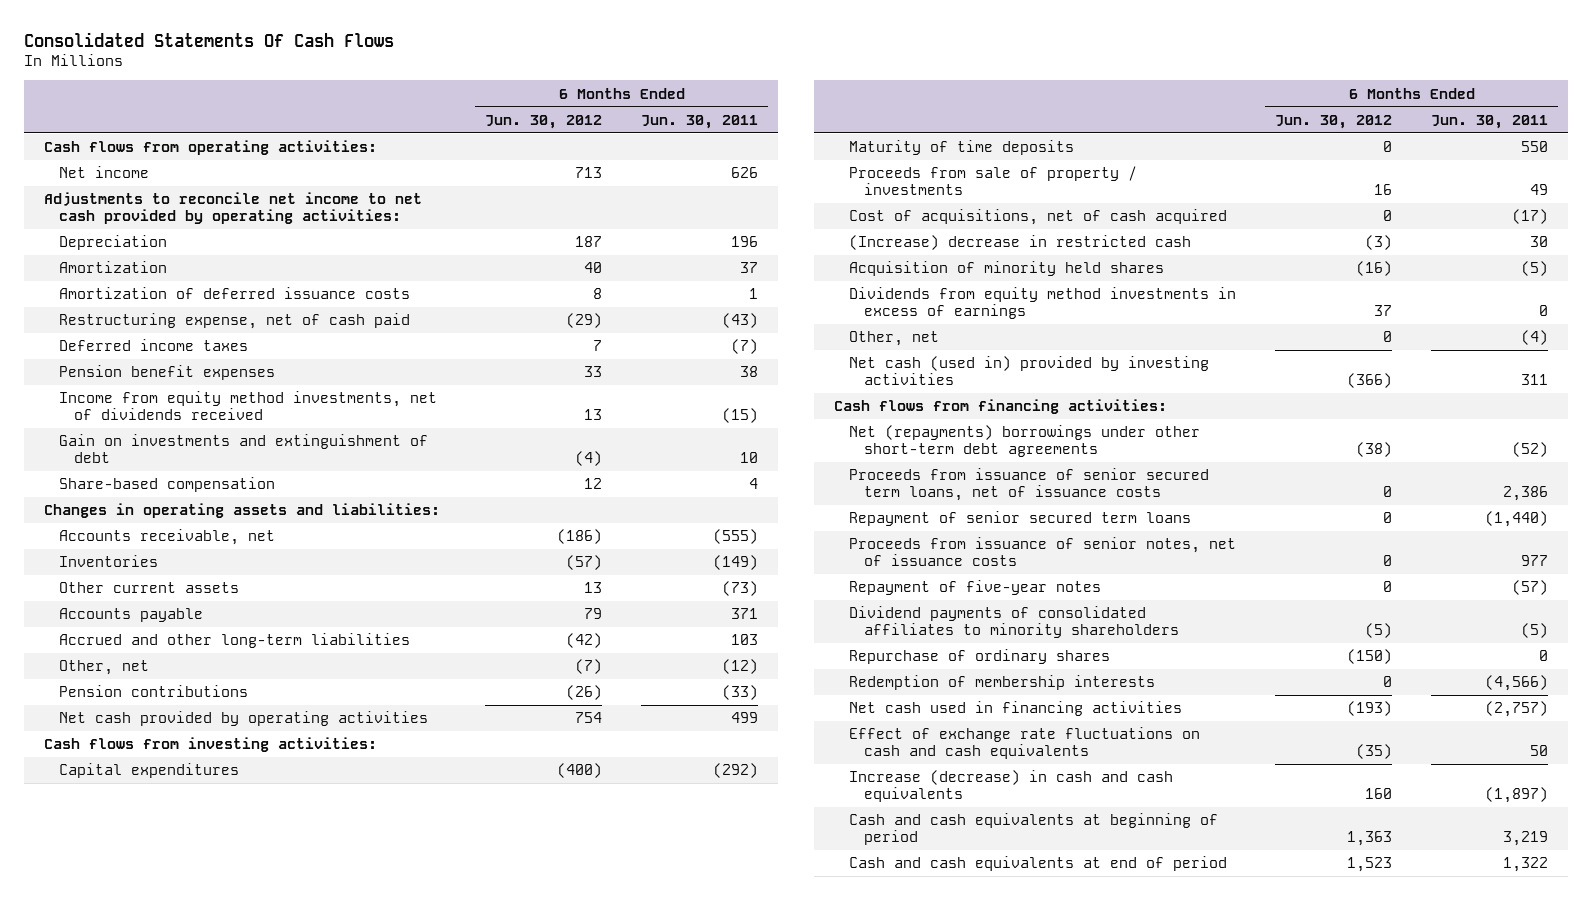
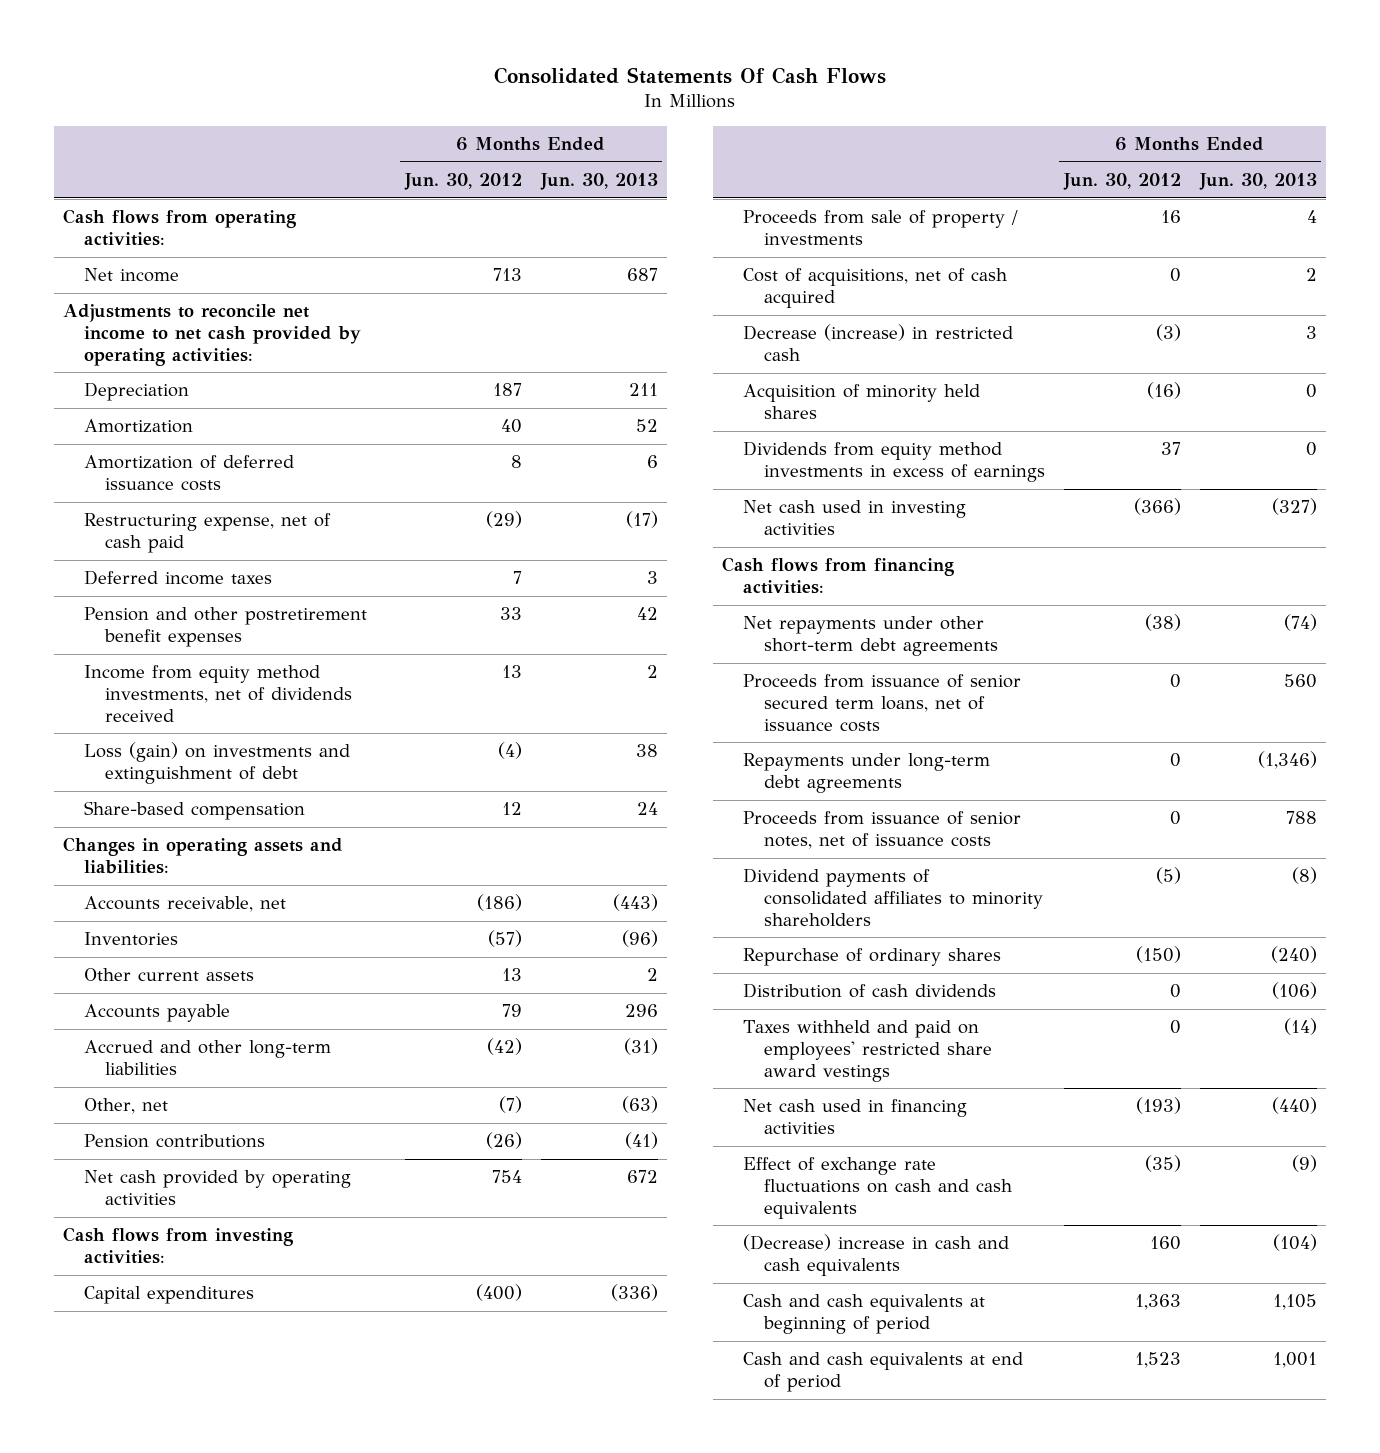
[641,114,759,129] Jun. 30, 2011 -> none
none -> [539,173,658,191] Jun. 30, 2013
[58,365,275,381] Pension benefit expenses -> [84,607,368,648] Pension and other postretirement benefit expenses
[58,434,428,464] Gain on investments and extinguishment of debt -> [84,742,351,785] Loss (gain) on investments and extinguishment of debt
[848,140,1074,156] Maturity of time deposits -> none
[848,235,1191,251] (Increase) decrease in restricted cash -> [743,324,1014,362] Decrease (increase) in restricted cash
[848,331,939,347] Other, net -> none
[848,356,1209,386] Net cash (used in) provided by investing activities -> [743,500,967,536] Net cash used in investing activities
[848,425,1200,458] Net (repayments) borrowings under other short-term debt agreements -> [743,616,999,657] Net repayments under other short-term debt agreements
[848,511,1191,527] Repayment of senior secured term loans -> none
none -> [743,753,991,794] Repayments under long-term debt agreements
[848,580,1101,596] Repayment of five-year notes -> none
[848,675,1155,691] Redemption of membership interests -> none
none -> [743,983,997,999] Distribution of cash dividends
none -> [743,1020,993,1082] Taxes withheld and paid on employees' restricted share award vestings
[848,770,1173,803] Increase (decrease) in cash and cash equivalents -> [743,1234,1010,1277] (Decrease) increase in cash and cash equivalents

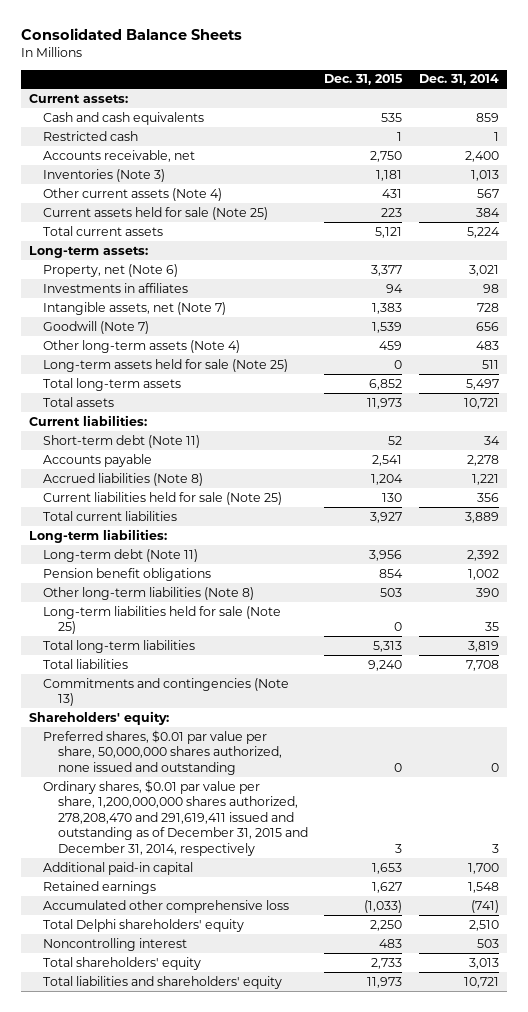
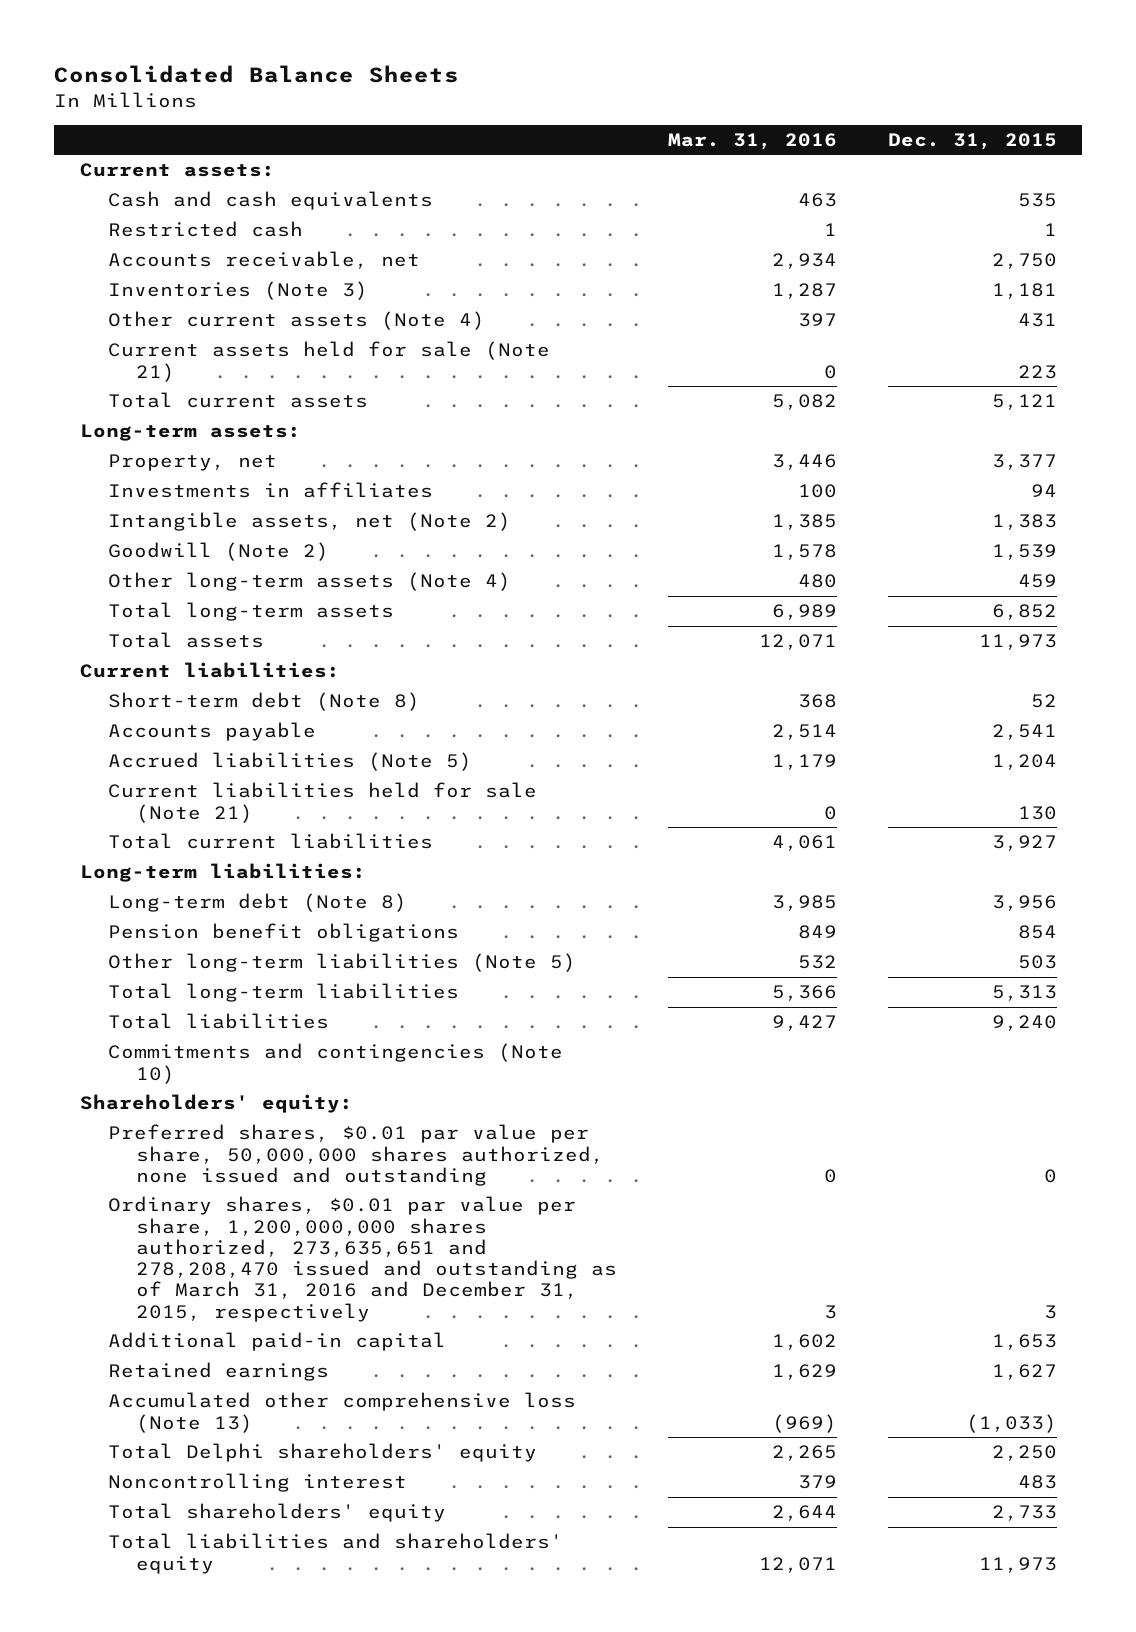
[418,74,499,86] Dec. 31, 2014 -> none
none -> [668,132,838,150] Mar. 31, 2016
[43,206,269,220] Current assets held for sale (Note 25) -> [107,341,550,382] Current assets held for sale (Note 21)
[43,263,179,277] Property, net (Note 6) -> [107,454,277,472] Property, net
[43,301,227,315] Intangible assets, net (Note 7) -> [107,512,511,532] Intangible assets, net (Note 2)
[43,320,150,334] Goodwill (Note 7) -> [107,542,329,562] Goodwill (Note 2)
[43,358,289,372] Long-term assets held for sale (Note 25) -> none
[43,434,201,448] Short-term debt (Note 11) -> [107,692,420,712] Short-term debt (Note 8)
[43,472,204,486] Accrued liabilities (Note 8) -> [107,752,472,772] Accrued liabilities (Note 5)
[43,491,283,505] Current liabilities held for sale (Note 25) -> [107,782,537,823] Current liabilities held for sale (Note 21)
[43,548,199,562] Long-term debt (Note 11) -> [107,893,407,913] Long-term debt (Note 8)
[43,605,282,635] Long-term liabilities held for sale (Note 25) -> none
[43,586,255,600] Other long-term liabilities (Note 8) -> [107,953,576,973] Other long-term liabilities (Note 5)
[43,677,290,707] Commitments and contingencies (Note 13) -> [107,1043,563,1084] Commitments and contingencies (Note 10)
[43,779,308,856] Ordinary shares, $0.01 par value per share, 1,200,000,000 shares authorized, 278,208,470 and 291,619,411 issued and outstanding as of December 31, 2015 and December 31, 2014, respectively -> [107,1196,618,1322] Ordinary shares, $0.01 par value per share, 1,200,000,000 shares authorized, 273,635,651 and 278,208,470 issued and outstanding as of March 31, 2016 and December 31, 2015, respectively
[43,899,290,913] Accumulated other comprehensive loss -> [107,1392,576,1433] Accumulated other comprehensive loss (Note 13)

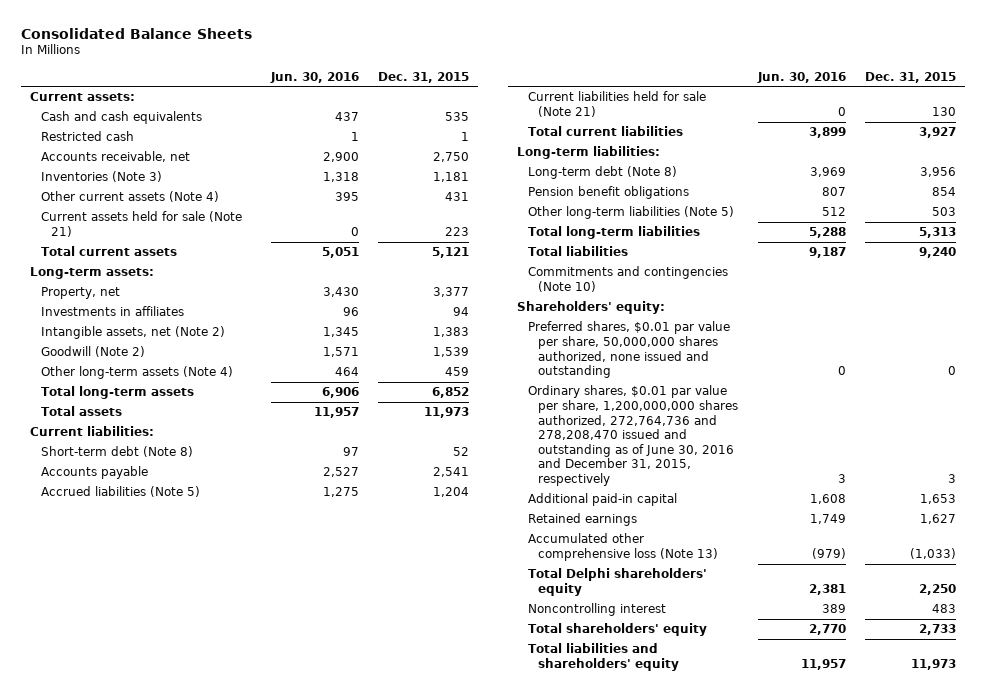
[668,132,838,150] Mar. 31, 2016 -> none
none -> [269,71,359,83] Jun. 30, 2016
[107,1196,618,1322] Ordinary shares, $0.01 par value per share, 1,200,000,000 shares authorized, 273,635,651 and 278,208,470 issued and outstanding as of March 31, 2016 and December 31, 2015, respectively -> [527,385,739,486] Ordinary shares, $0.01 par value per share, 1,200,000,000 shares authorized, 272,764,736 and 278,208,470 issued and outstanding as of June 30, 2016 and December 31, 2015, respectively

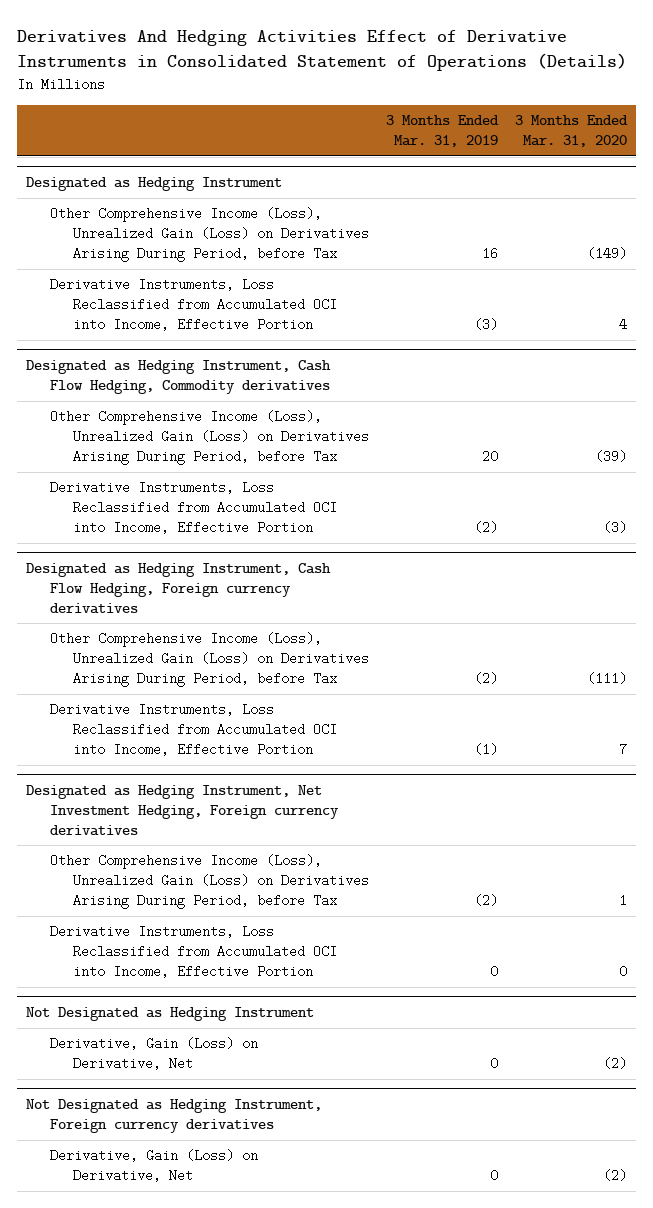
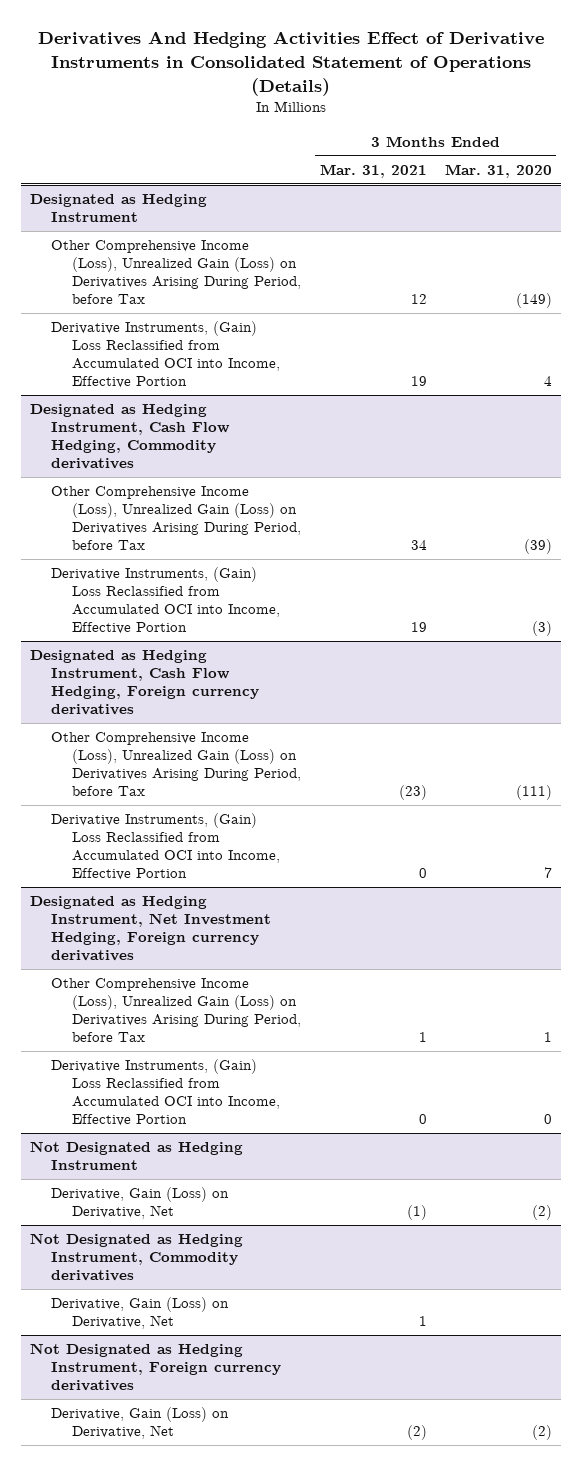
[386,115,500,148] 3 Months Ended Mar. 31, 2019 -> none
none -> [319,163,427,178] Mar. 31, 2021
[49,278,338,331] Derivative Instruments, Loss Reclassified from Accumulated OCI into Income, Effective Portion -> [51,321,281,389] Derivative Instruments, (Gain) Loss Reclassified from Accumulated OCI into Income, Effective Portion
[49,481,338,534] Derivative Instruments, Loss Reclassified from Accumulated OCI into Income, Effective Portion -> [51,567,281,635] Derivative Instruments, (Gain) Loss Reclassified from Accumulated OCI into Income, Effective Portion
[49,703,338,756] Derivative Instruments, Loss Reclassified from Accumulated OCI into Income, Effective Portion -> [51,813,281,881] Derivative Instruments, (Gain) Loss Reclassified from Accumulated OCI into Income, Effective Portion
[49,925,338,978] Derivative Instruments, Loss Reclassified from Accumulated OCI into Income, Effective Portion -> [51,1059,281,1127] Derivative Instruments, (Gain) Loss Reclassified from Accumulated OCI into Income, Effective Portion
none -> [29,1233,243,1282] Not Designated as Hedging Instrument, Commodity derivatives
none -> [51,1297,230,1330] Derivative, Gain (Loss) on Derivative, Net

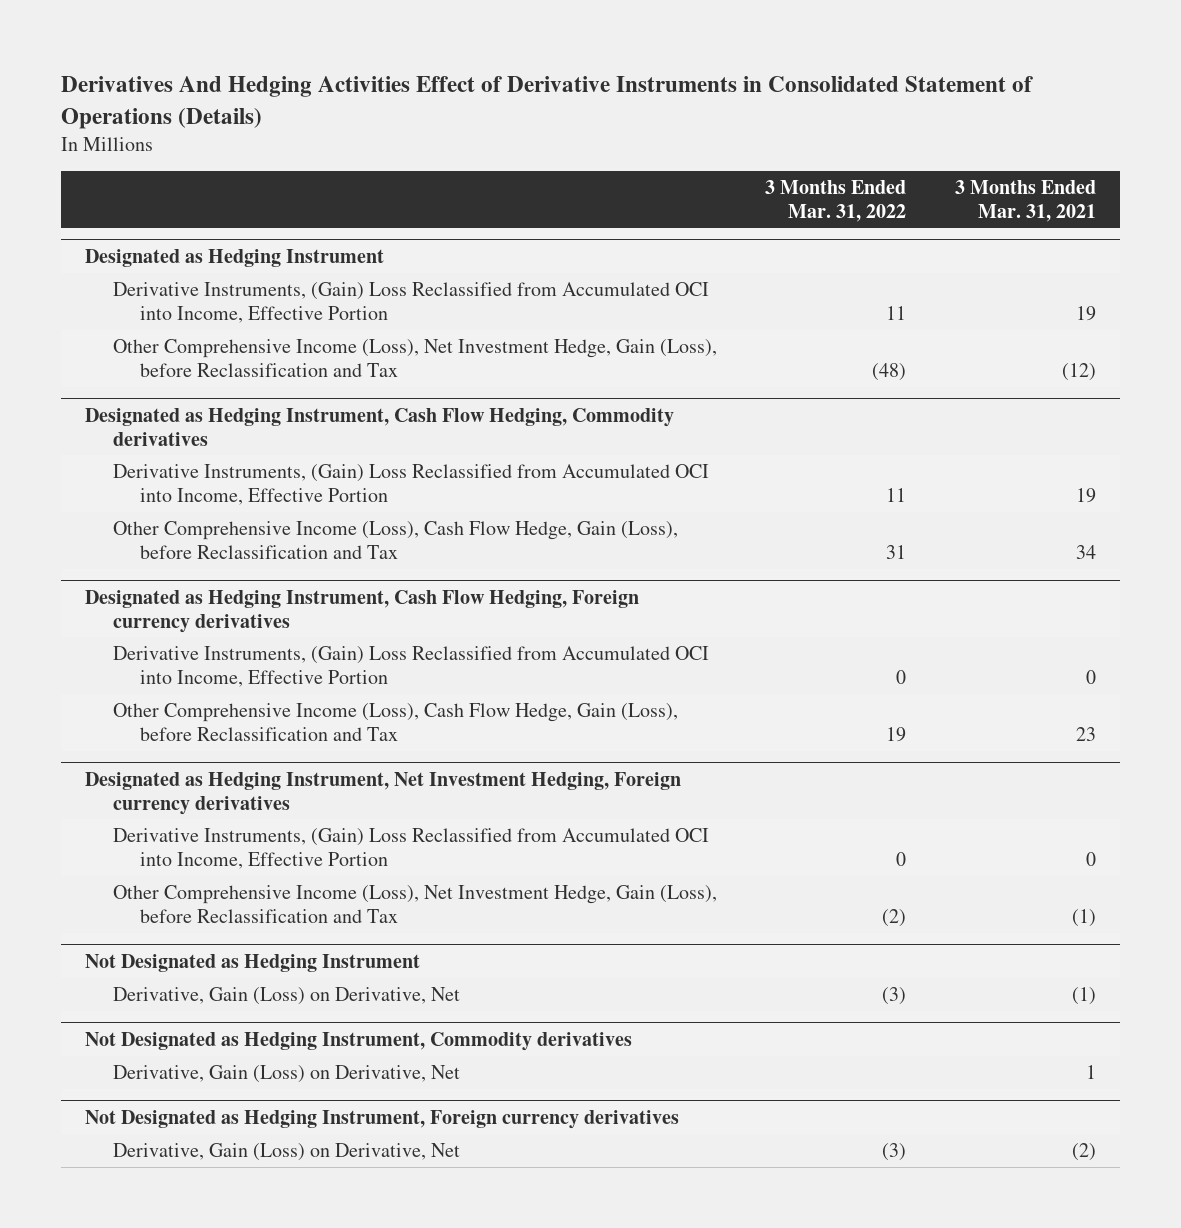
[444,163,552,178] Mar. 31, 2020 -> none
none -> [765,179,907,222] 3 Months Ended Mar. 31, 2022
[51,240,302,305] Other Comprehensive Income (Loss), Unrealized Gain (Loss) on Derivatives Arising During Period, before Tax -> none
none -> [112,339,717,377] Other Comprehensive Income (Loss), Net Investment Hedge, Gain (Loss), before Reclassification and Tax
[51,486,302,551] Other Comprehensive Income (Loss), Unrealized Gain (Loss) on Derivatives Arising During Period, before Tax -> none
none -> [112,521,678,559] Other Comprehensive Income (Loss), Cash Flow Hedge, Gain (Loss), before Reclassification and Tax
[51,732,302,797] Other Comprehensive Income (Loss), Unrealized Gain (Loss) on Derivatives Arising During Period, before Tax -> none
none -> [112,703,678,741] Other Comprehensive Income (Loss), Cash Flow Hedge, Gain (Loss), before Reclassification and Tax
[51,978,302,1043] Other Comprehensive Income (Loss), Unrealized Gain (Loss) on Derivatives Arising During Period, before Tax -> none
none -> [112,885,717,923] Other Comprehensive Income (Loss), Net Investment Hedge, Gain (Loss), before Reclassification and Tax

